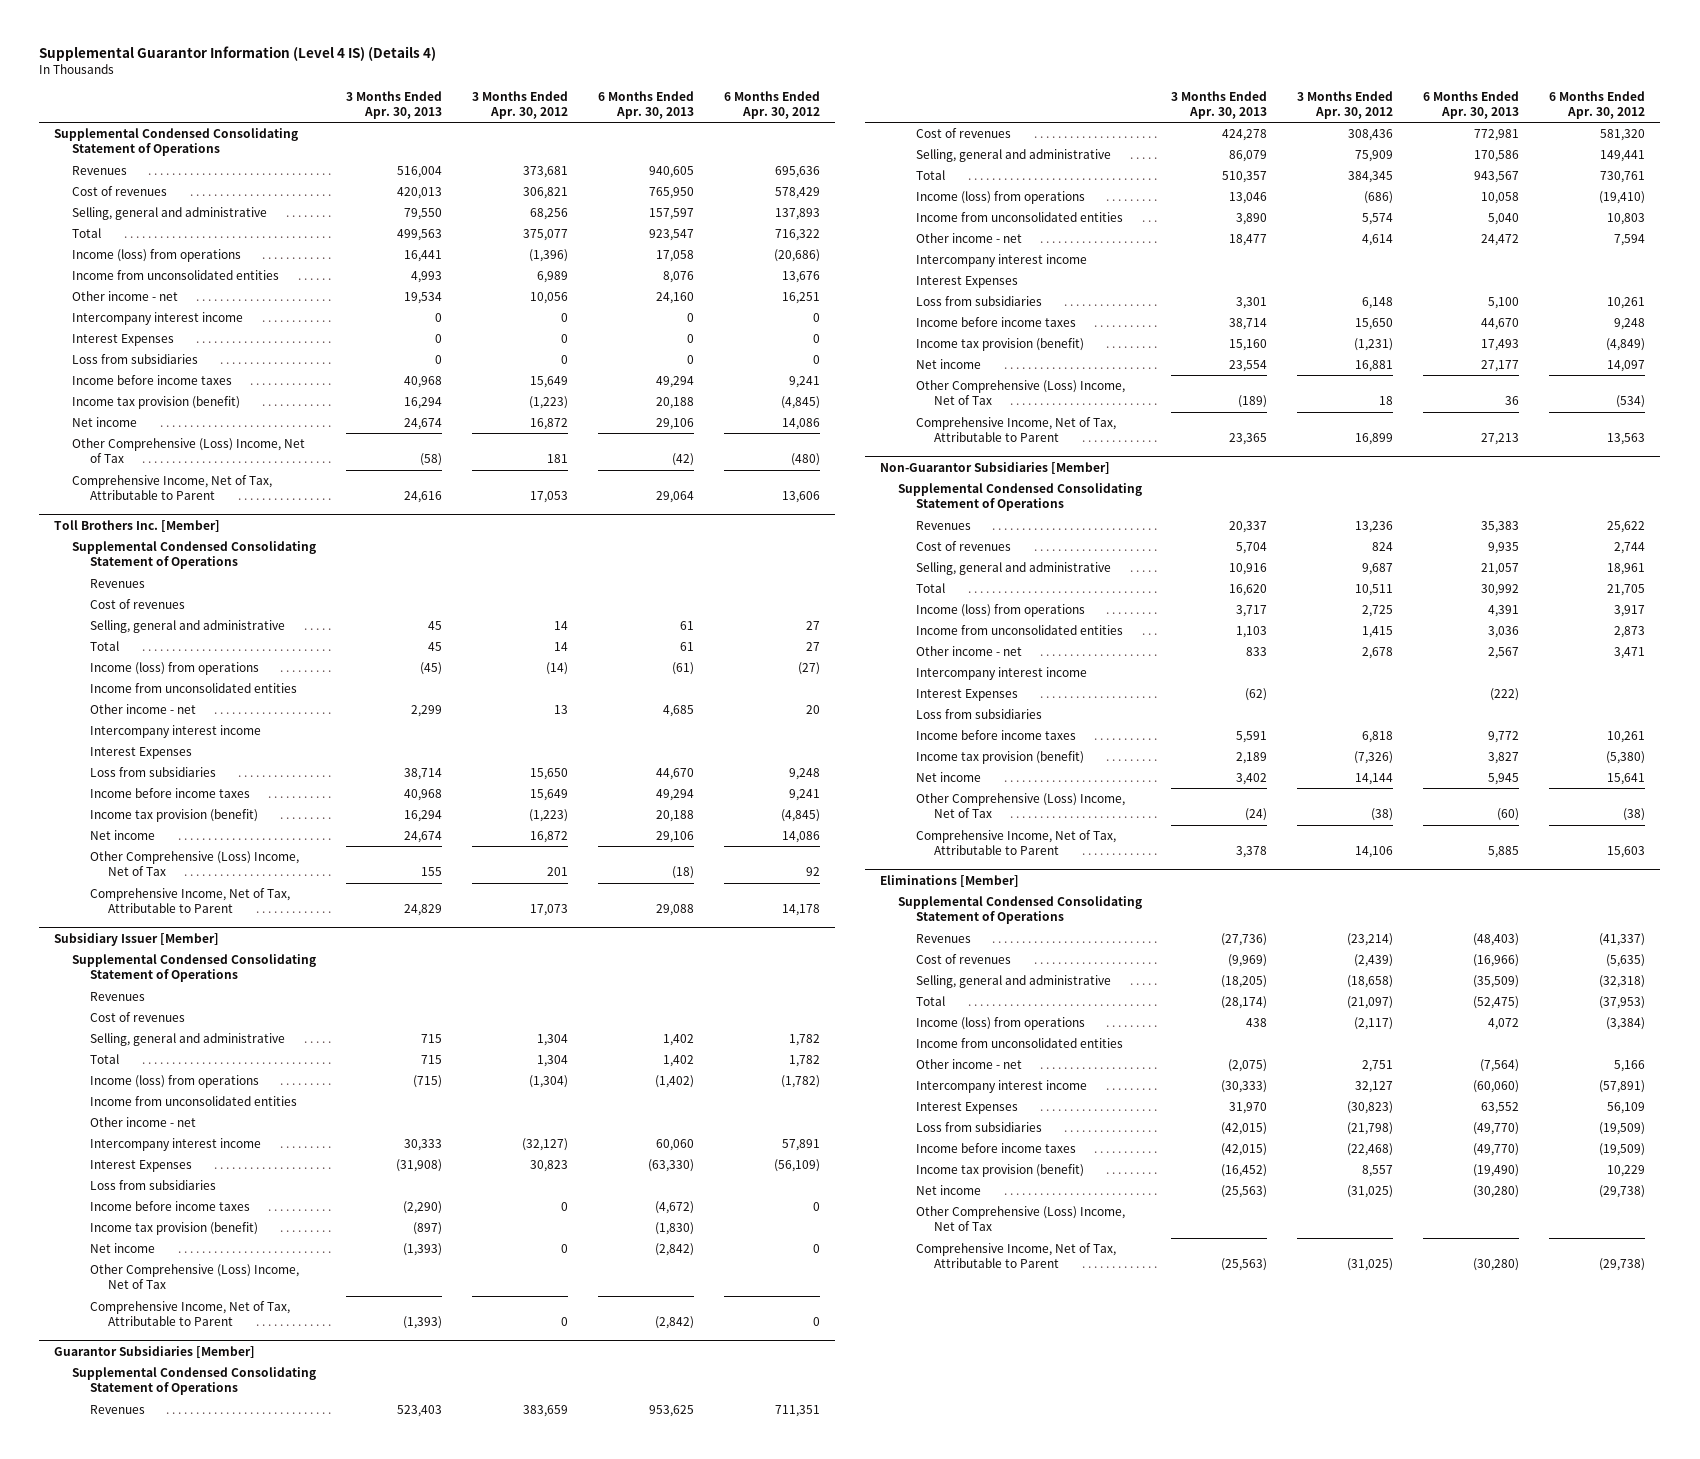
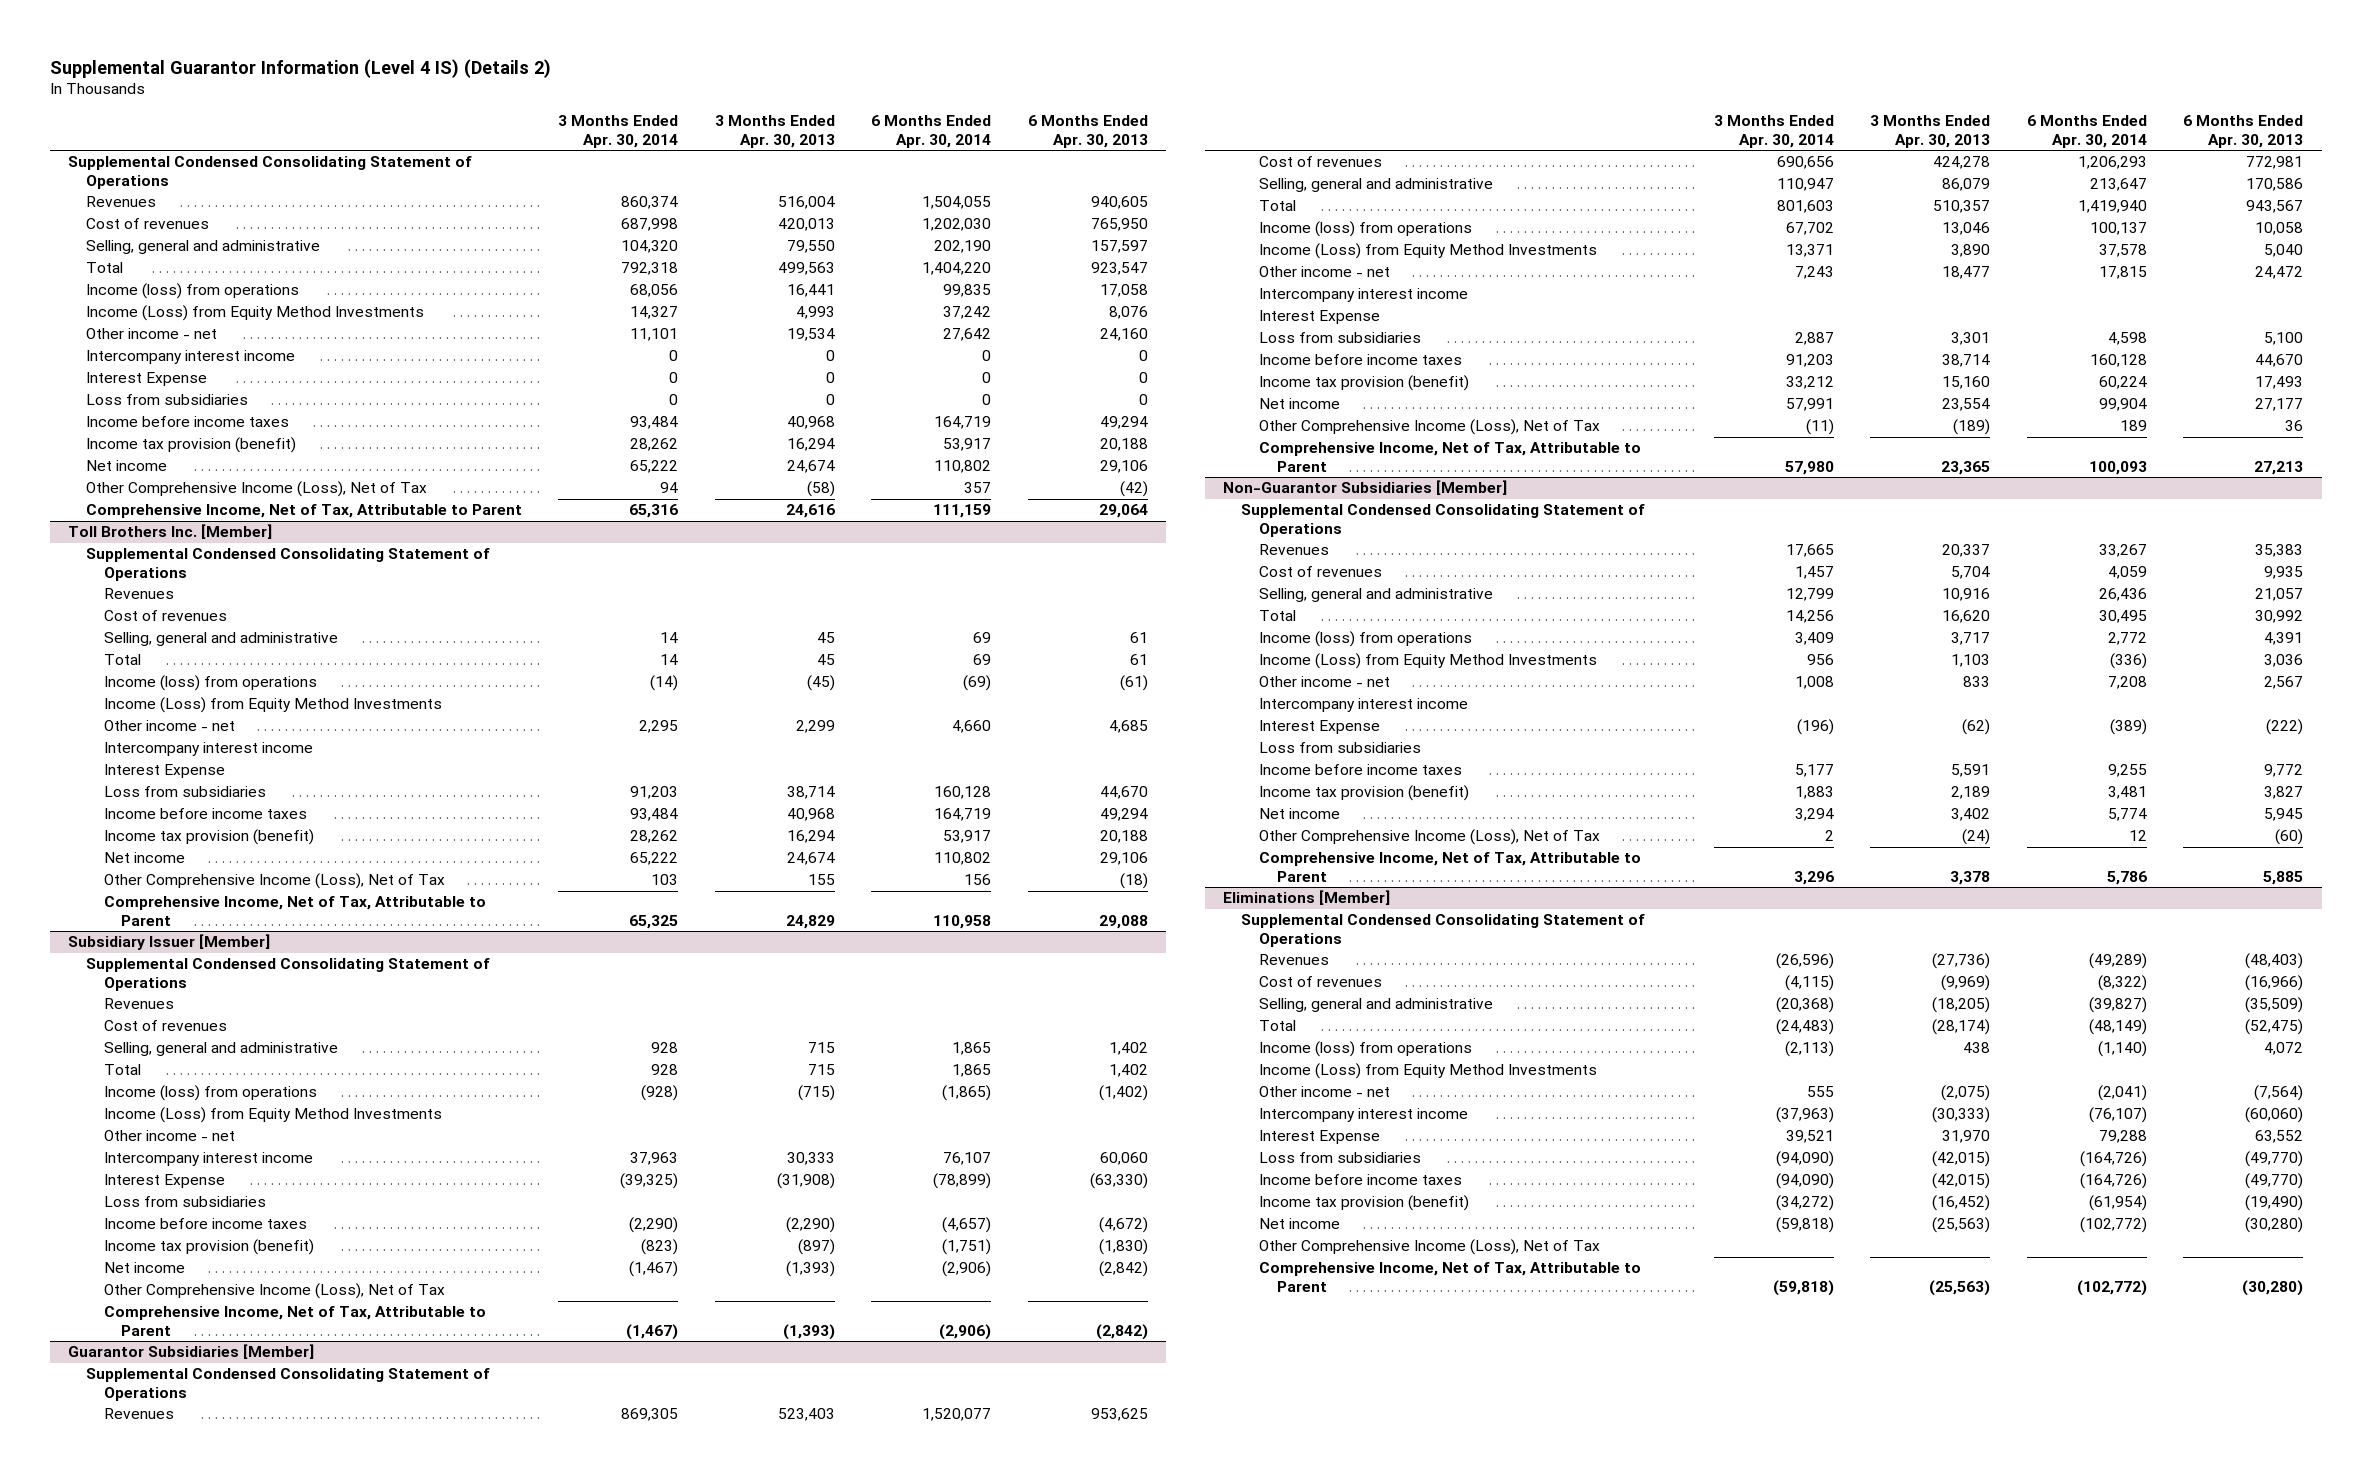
[39,45,437,61] Supplemental Guarantor Information (Level 4 IS) (Details 4) -> [49,58,551,78] Supplemental Guarantor Information (Level 4 IS) (Details 2)
[472,90,569,119] 3 Months Ended Apr. 30, 2012 -> none
[724,90,821,119] 6 Months Ended Apr. 30, 2012 -> none
none -> [558,115,679,148] 3 Months Ended Apr. 30, 2014
none -> [871,115,992,148] 6 Months Ended Apr. 30, 2014
[72,270,280,281] Income from unconsolidated entities -> [85,305,424,322] Income (Loss) from Equity Method Investments
[72,334,175,347] Interest Expenses -> none
none -> [85,372,207,387] Interest Expense
[72,438,306,464] Other Comprehensive (Loss) Income, Net of Tax -> [85,481,427,498] Other Comprehensive Income (Loss), Net of Tax
[90,683,298,694] Income from unconsolidated entities -> [103,697,442,714] Income (Loss) from Equity Method Investments
[90,747,193,760] Interest Expenses -> none
none -> [103,764,225,779] Interest Expense
[90,851,300,877] Other Comprehensive (Loss) Income, Net of Tax -> [103,873,445,890] Other Comprehensive Income (Loss), Net of Tax
[90,1096,298,1107] Income from unconsolidated entities -> [103,1107,442,1124] Income (Loss) from Equity Method Investments
[90,1160,193,1173] Interest Expenses -> [103,1174,225,1189] Interest Expense
[90,1264,300,1290] Other Comprehensive (Loss) Income, Net of Tax -> [103,1283,445,1300] Other Comprehensive Income (Loss), Net of Tax
[915,212,1123,223] Income from unconsolidated entities -> [1258,243,1597,260] Income (Loss) from Equity Method Investments
[915,276,1018,289] Interest Expenses -> none
none -> [1258,310,1380,325] Interest Expense
[915,380,1125,406] Other Comprehensive (Loss) Income, Net of Tax -> [1258,419,1600,436] Other Comprehensive Income (Loss), Net of Tax
[915,625,1123,636] Income from unconsolidated entities -> [1258,653,1597,670] Income (Loss) from Equity Method Investments
[915,689,1018,702] Interest Expenses -> [1258,720,1380,735] Interest Expense
[915,793,1125,819] Other Comprehensive (Loss) Income, Net of Tax -> [1258,829,1600,846] Other Comprehensive Income (Loss), Net of Tax
[915,1038,1123,1049] Income from unconsolidated entities -> [1258,1063,1597,1080] Income (Loss) from Equity Method Investments
[915,1102,1018,1115] Interest Expenses -> [1258,1130,1380,1145] Interest Expense
[915,1206,1125,1232] Other Comprehensive (Loss) Income, Net of Tax -> [1258,1239,1600,1256] Other Comprehensive Income (Loss), Net of Tax

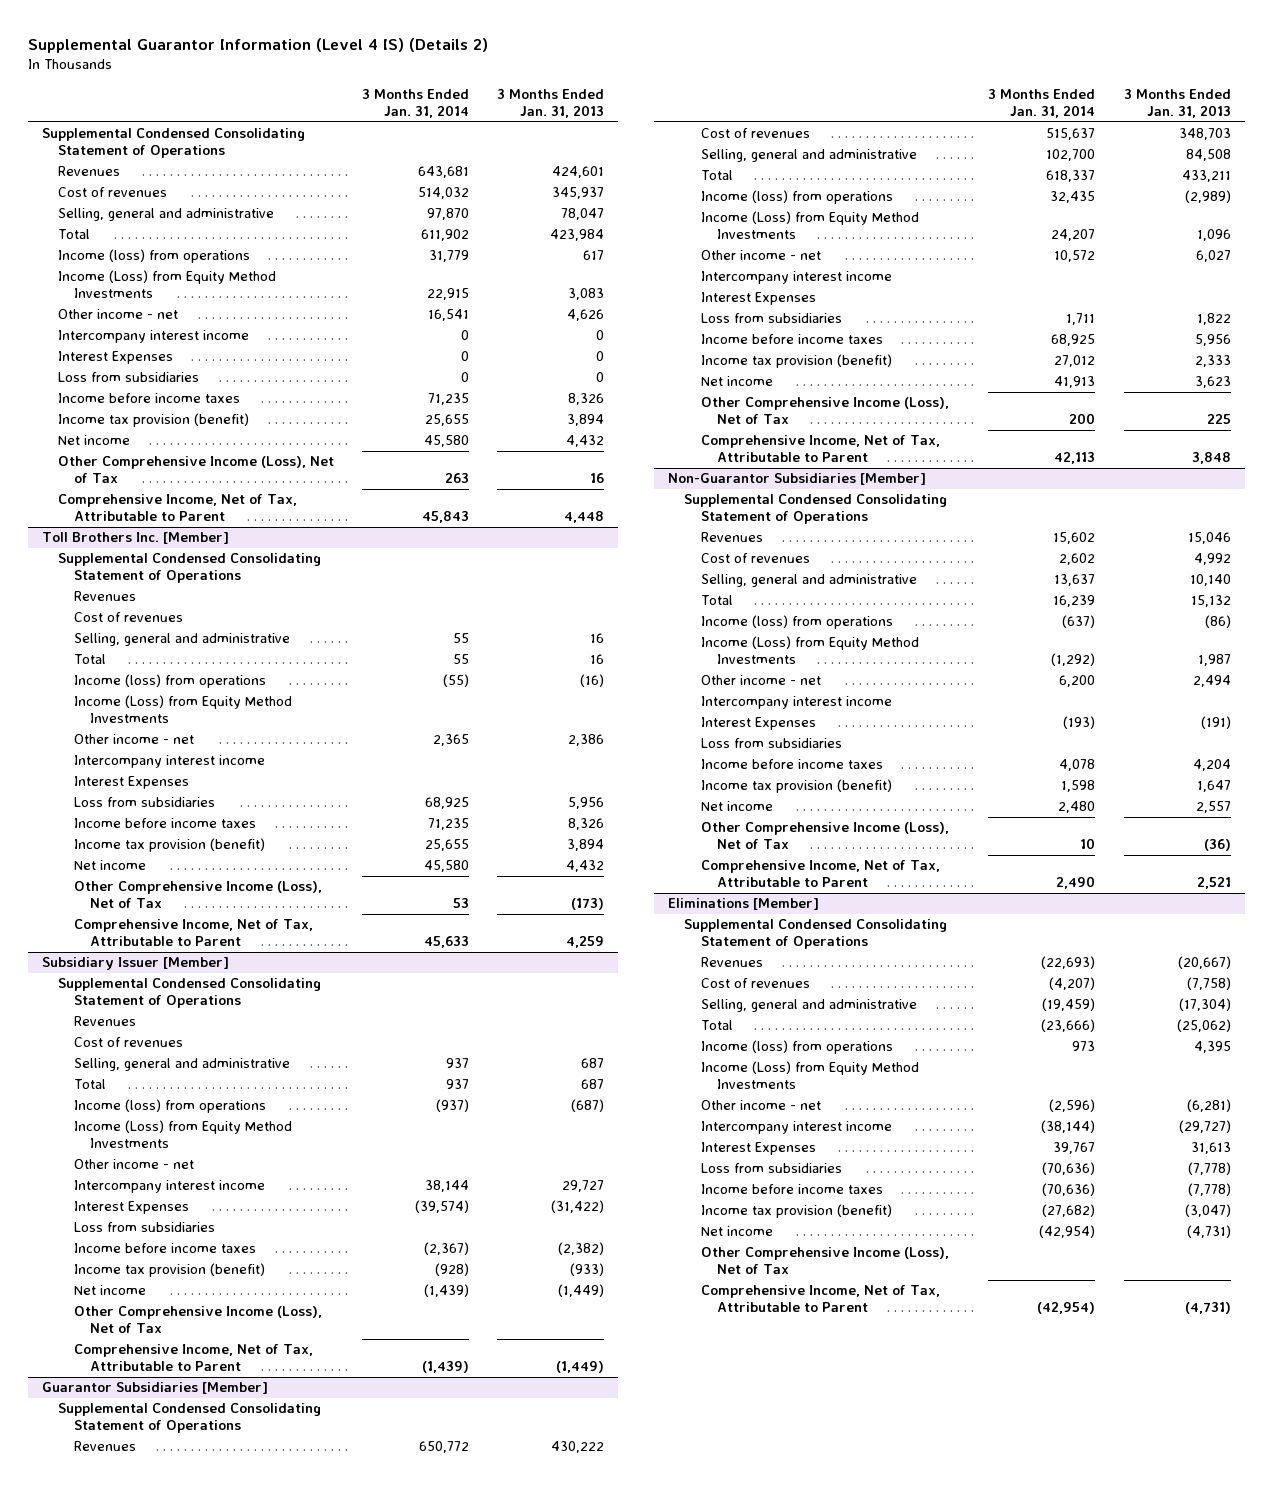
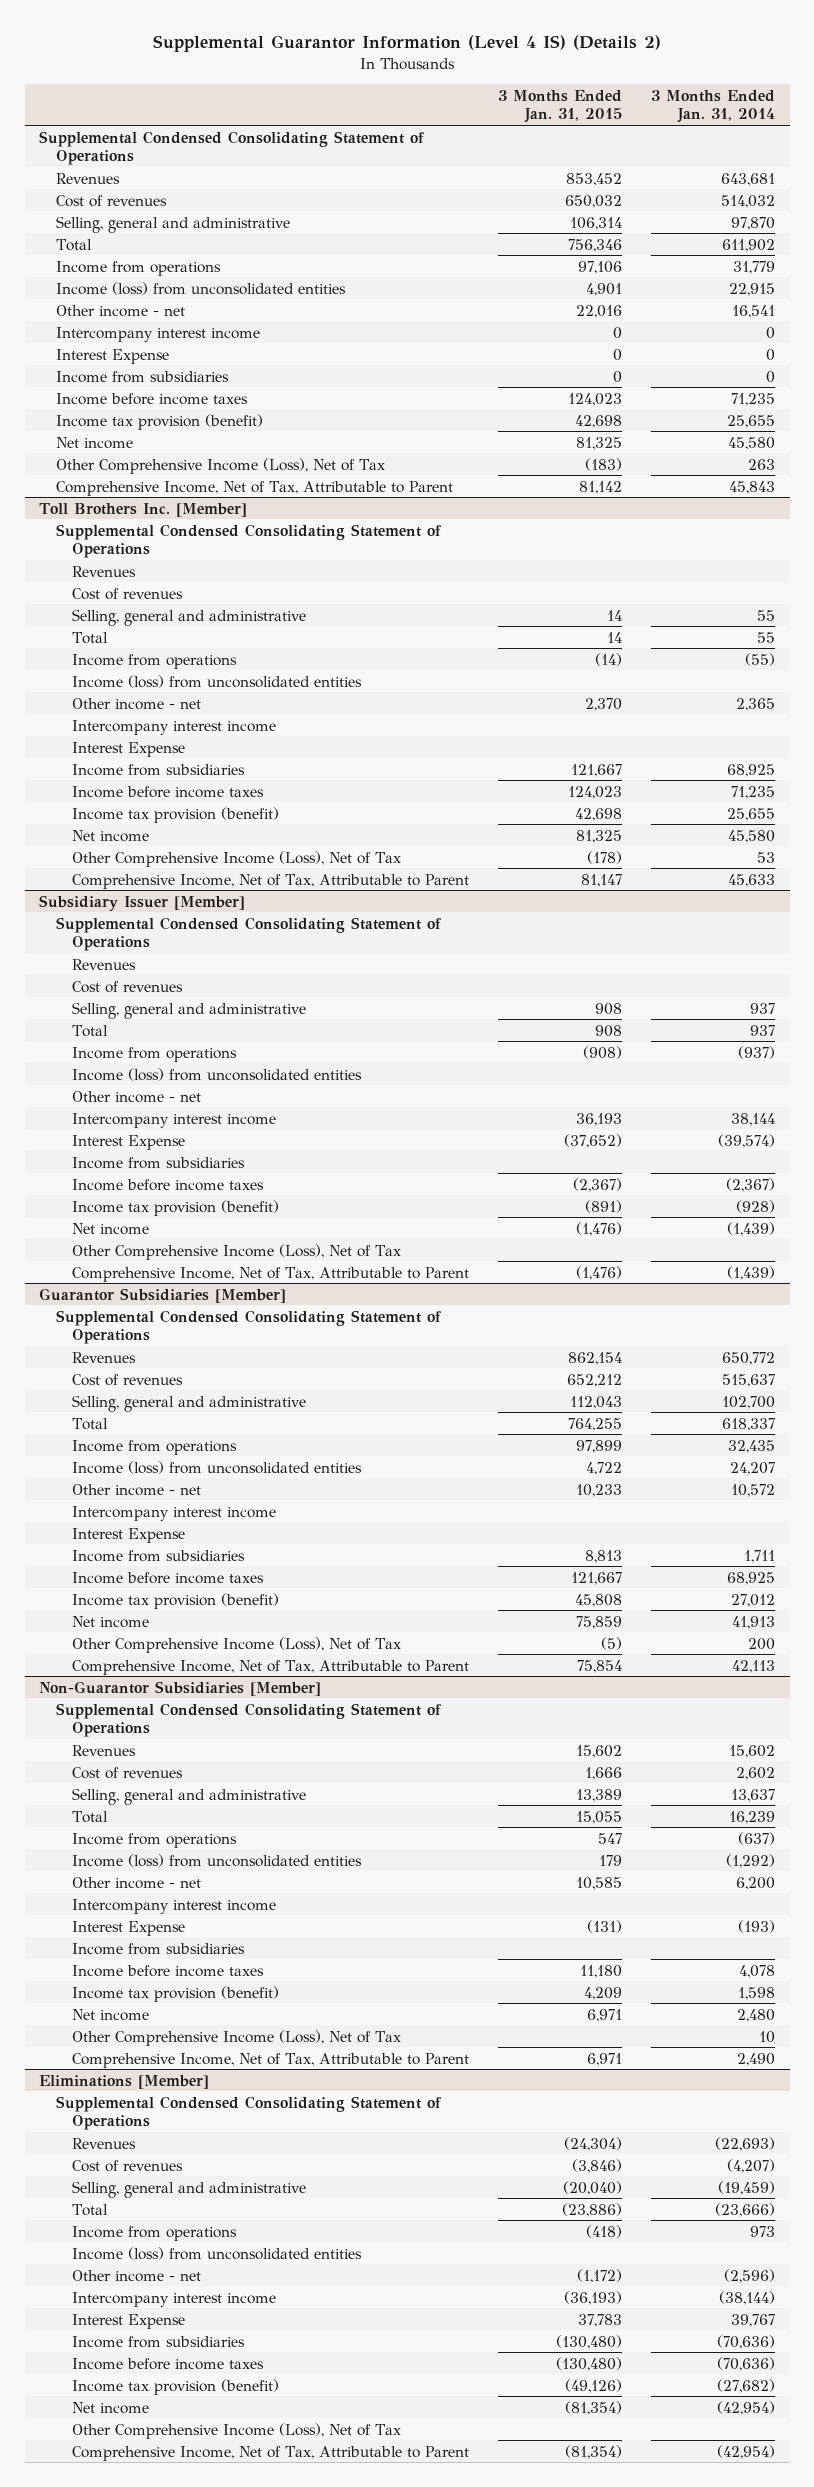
[497,88,605,119] 3 Months Ended Jan. 31, 2013 -> none
none -> [498,89,623,124] 3 Months Ended Jan. 31, 2015
[58,249,251,264] Income (loss) from operations -> [55,260,221,276] Income from operations
[58,270,277,299] Income (Loss) from Equity Method Investments -> [55,281,346,295] Income (loss) from unconsolidated entities
[58,351,174,365] Interest Expenses -> none
none -> [55,348,169,364] Interest Expense
[58,372,200,383] Loss from subsidiaries -> [55,370,229,383] Income from subsidiaries
[74,674,267,689] Income (loss) from operations -> [72,653,238,669] Income from operations
[74,695,293,724] Income (Loss) from Equity Method Investments -> [72,674,363,688] Income (loss) from unconsolidated entities
[74,776,190,790] Interest Expenses -> none
none -> [72,741,186,757] Interest Expense
[74,797,216,808] Loss from subsidiaries -> [72,763,246,776] Income from subsidiaries
[74,1099,267,1114] Income (loss) from operations -> [72,1046,238,1062] Income from operations
[74,1120,293,1149] Income (Loss) from Equity Method Investments -> [72,1067,363,1081] Income (loss) from unconsolidated entities
[74,1201,190,1215] Interest Expenses -> [72,1134,186,1150] Interest Expense
[74,1222,216,1233] Loss from subsidiaries -> [72,1156,246,1169] Income from subsidiaries
[700,190,893,205] Income (loss) from operations -> [72,1439,238,1455] Income from operations
[700,211,919,240] Income (Loss) from Equity Method Investments -> [72,1460,363,1474] Income (loss) from unconsolidated entities
[700,292,816,306] Interest Expenses -> none
none -> [72,1527,186,1543] Interest Expense
[700,313,842,324] Loss from subsidiaries -> [72,1549,246,1562] Income from subsidiaries
[700,615,893,630] Income (loss) from operations -> [72,1832,238,1848] Income from operations
[700,636,919,665] Income (Loss) from Equity Method Investments -> [72,1853,363,1867] Income (loss) from unconsolidated entities
[700,717,816,731] Interest Expenses -> [72,1920,186,1936] Interest Expense
[700,738,842,749] Loss from subsidiaries -> [72,1942,246,1955] Income from subsidiaries
[700,1040,893,1055] Income (loss) from operations -> [72,2225,238,2241] Income from operations
[700,1061,919,1090] Income (Loss) from Equity Method Investments -> [72,2246,363,2260] Income (loss) from unconsolidated entities
[700,1142,816,1156] Interest Expenses -> [72,2313,186,2329] Interest Expense
[700,1163,842,1174] Loss from subsidiaries -> [72,2335,246,2348] Income from subsidiaries

